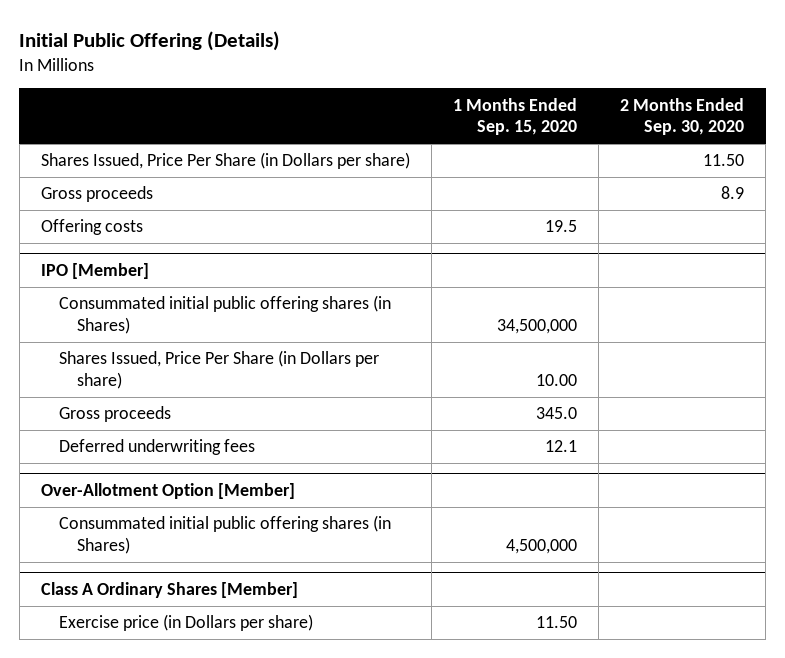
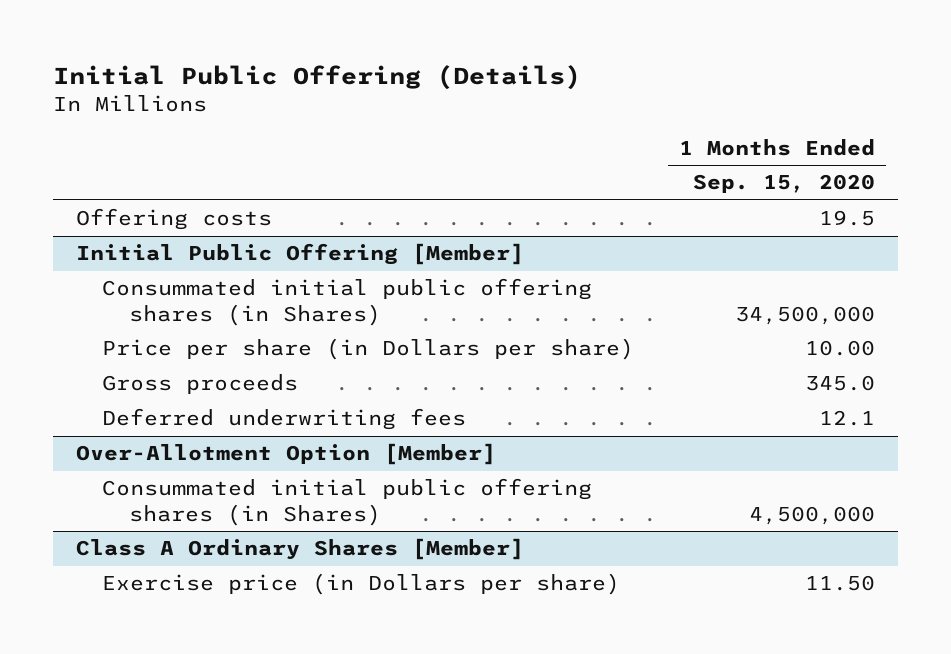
[620,97,745,136] 2 Months Ended Sep. 30, 2020 -> none
[40,152,410,170] Shares Issued, Price Per Share (in Dollars per share) -> none
[40,186,153,203] Gross proceeds -> none
[40,263,149,280] IPO [Member] -> [75,243,524,266] Initial Public Offering [Member]
[59,350,380,390] Shares Issued, Price Per Share (in Dollars per share) -> [102,338,635,361] Price per share (in Dollars per share)

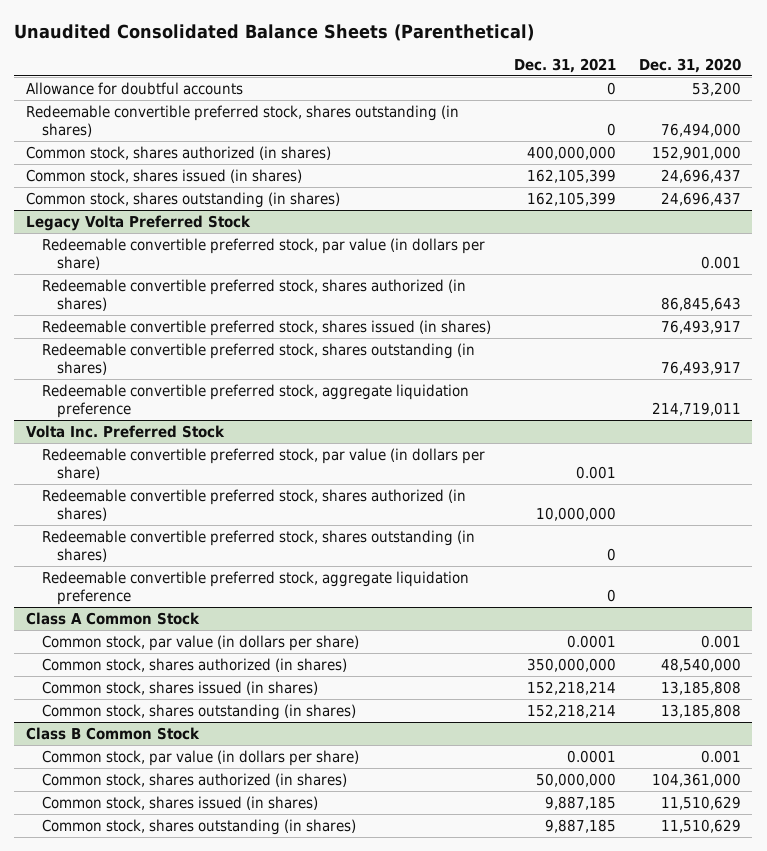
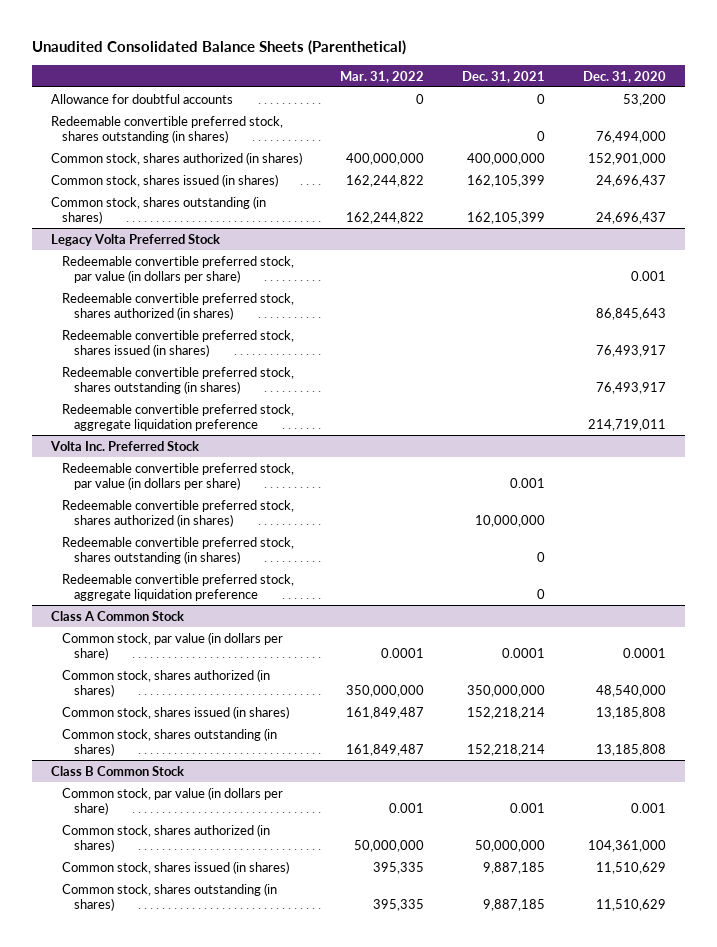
none -> [339,70,424,83] Mar. 31, 2022
[700,634,741,648] 0.001 -> [622,648,666,659] 0.0001
[566,749,616,763] 0.0001 -> [509,803,545,814] 0.001

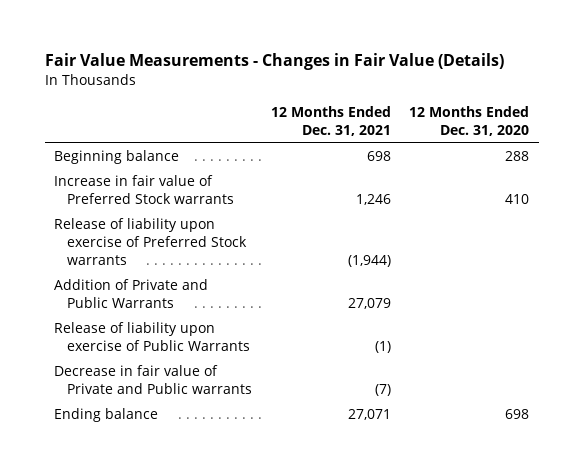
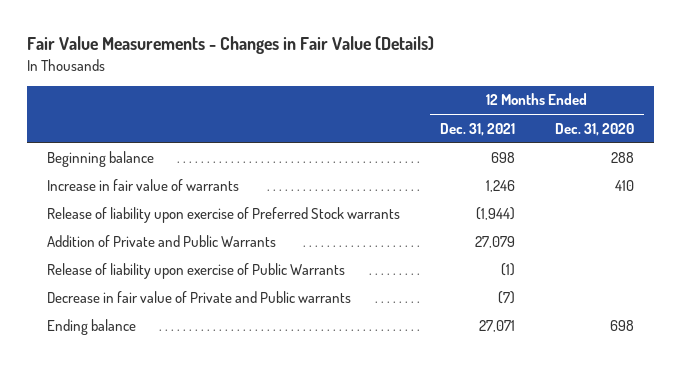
[54,174,235,204] Increase in fair value of Preferred Stock warrants -> [46,178,239,191] Increase in fair value of warrants

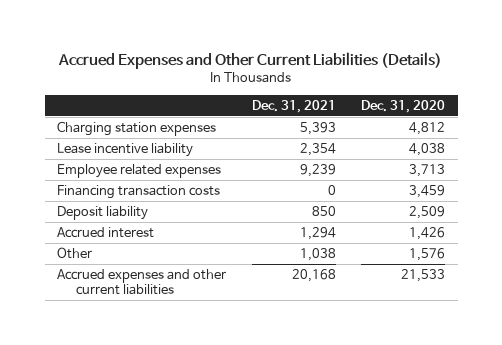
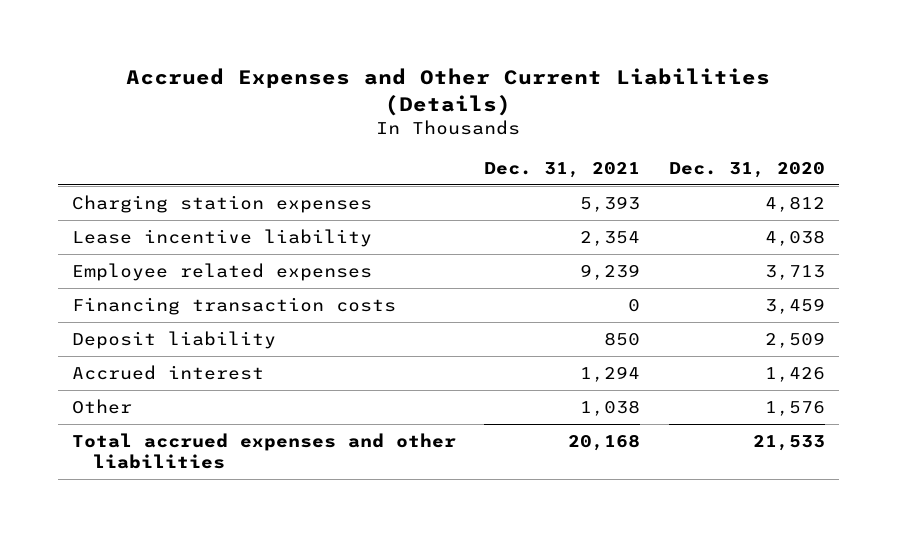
[57,268,227,296] Accrued expenses and other current liabilities -> [71,432,456,469] Total accrued expenses and other liabilities

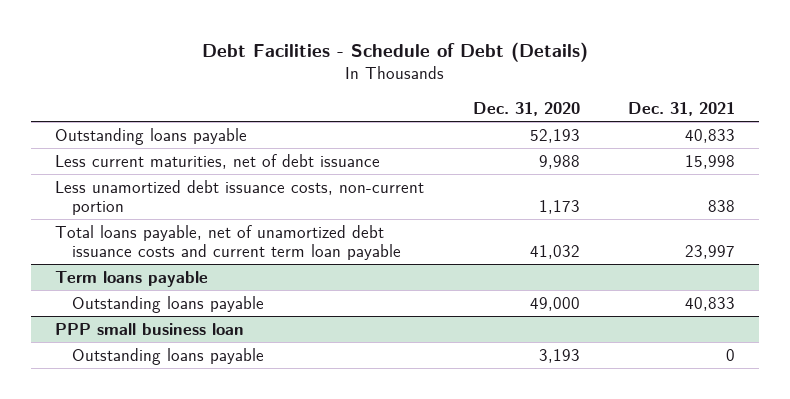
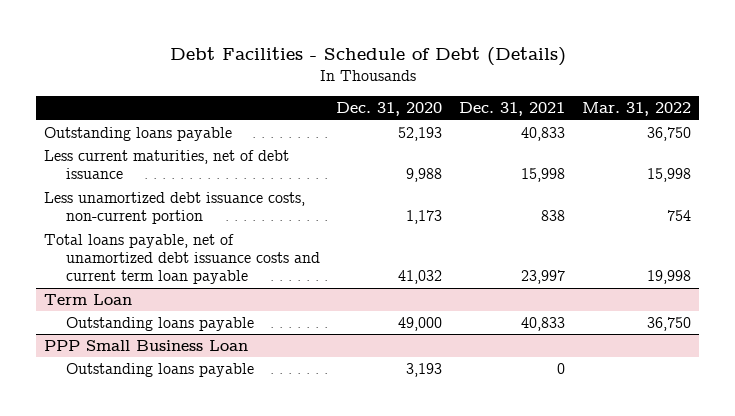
none -> [581,102,691,117] Mar. 31, 2022
[55,270,209,287] Term loans payable -> [44,294,133,306] Term Loan
[55,322,245,335] PPP small business loan -> [44,340,249,352] PPP Small Business Loan

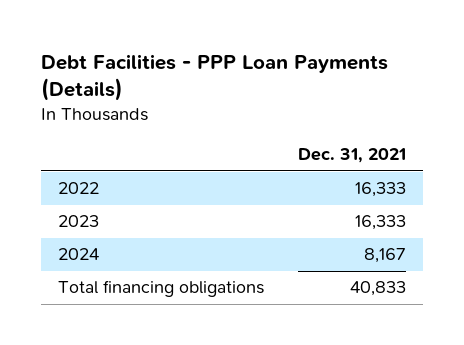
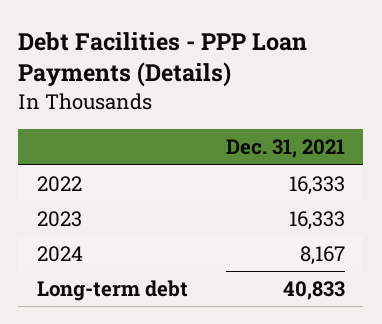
[57,280,264,298] Total financing obligations -> [36,279,188,301] Long-term debt

